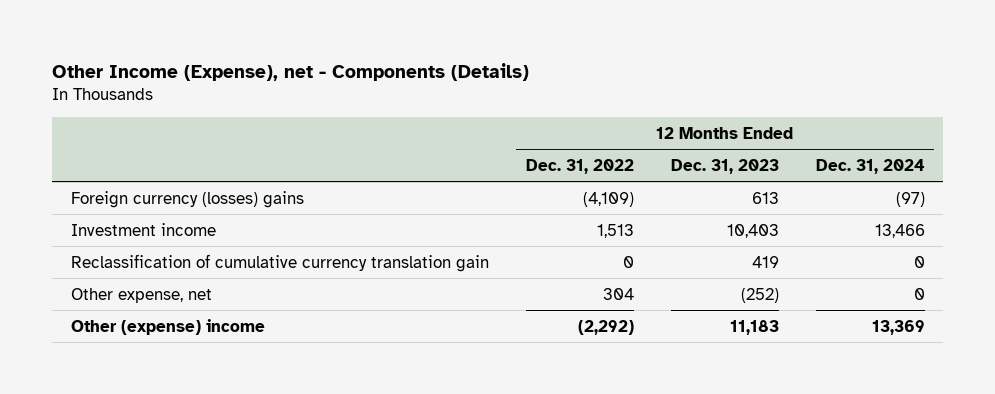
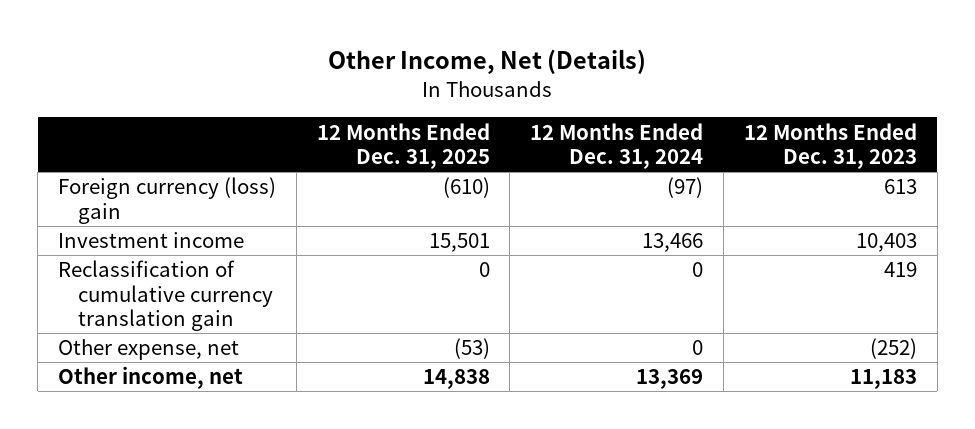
[52,62,530,81] Other Income (Expense), net - Components (Details) -> [328,49,647,75] Other Income, Net (Details)
[525,158,634,174] Dec. 31, 2022 -> none
none -> [316,122,490,170] 12 Months Ended Dec. 31, 2025
[70,190,304,208] Foreign currency (losses) gains -> [57,177,276,224] Foreign currency (loss) gain
[70,318,265,335] Other (expense) income -> [57,366,243,390] Other income, net

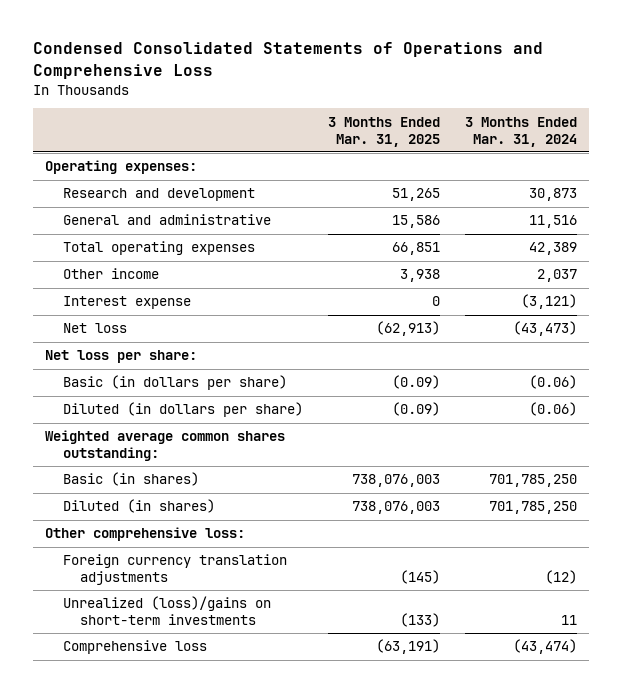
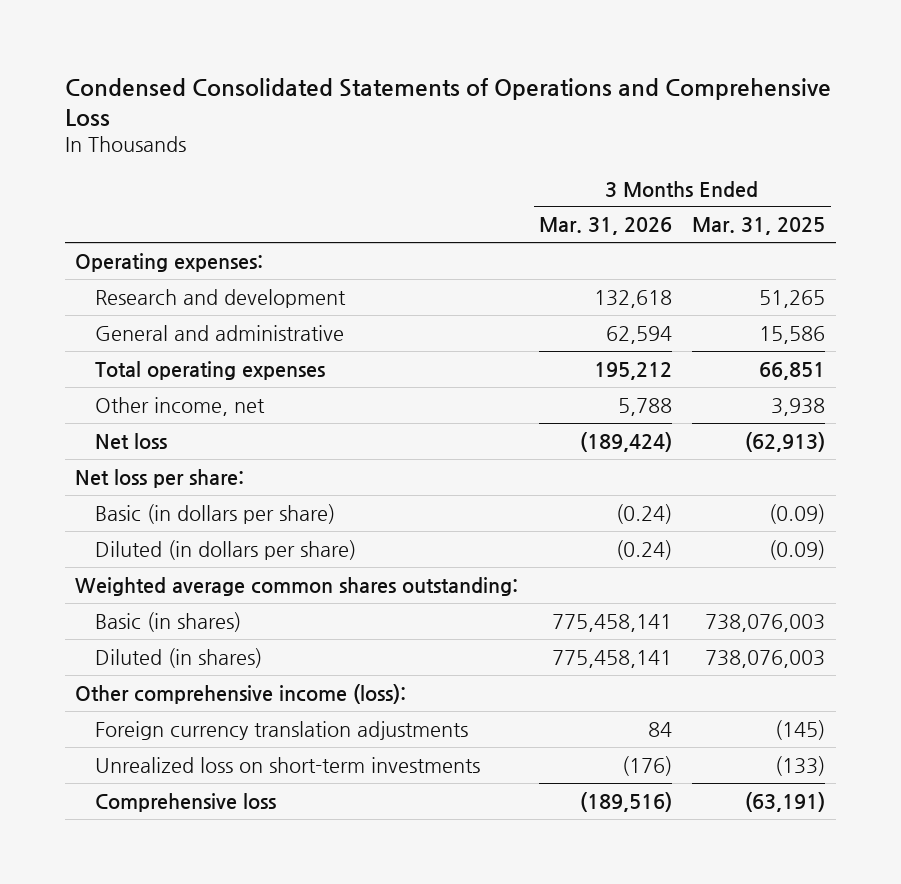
[464,116,577,147] 3 Months Ended Mar. 31, 2024 -> none
none -> [538,217,672,236] Mar. 31, 2026
[62,296,191,310] Interest expense -> none
[62,268,159,280] Other income -> [94,396,265,416] Other income, net
[45,527,246,542] Other comprehensive loss: -> [75,683,407,704] Other comprehensive income (loss):
[62,596,271,626] Unrealized (loss)/gains on short-term investments -> [94,756,480,773] Unrealized loss on short-term investments

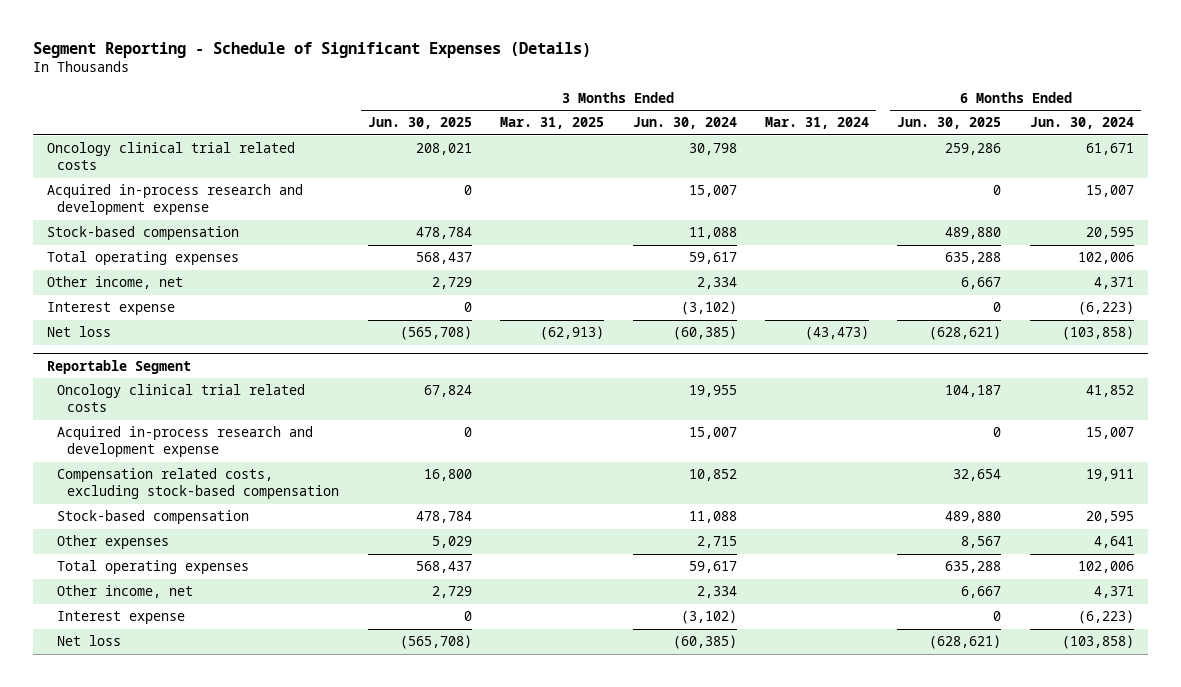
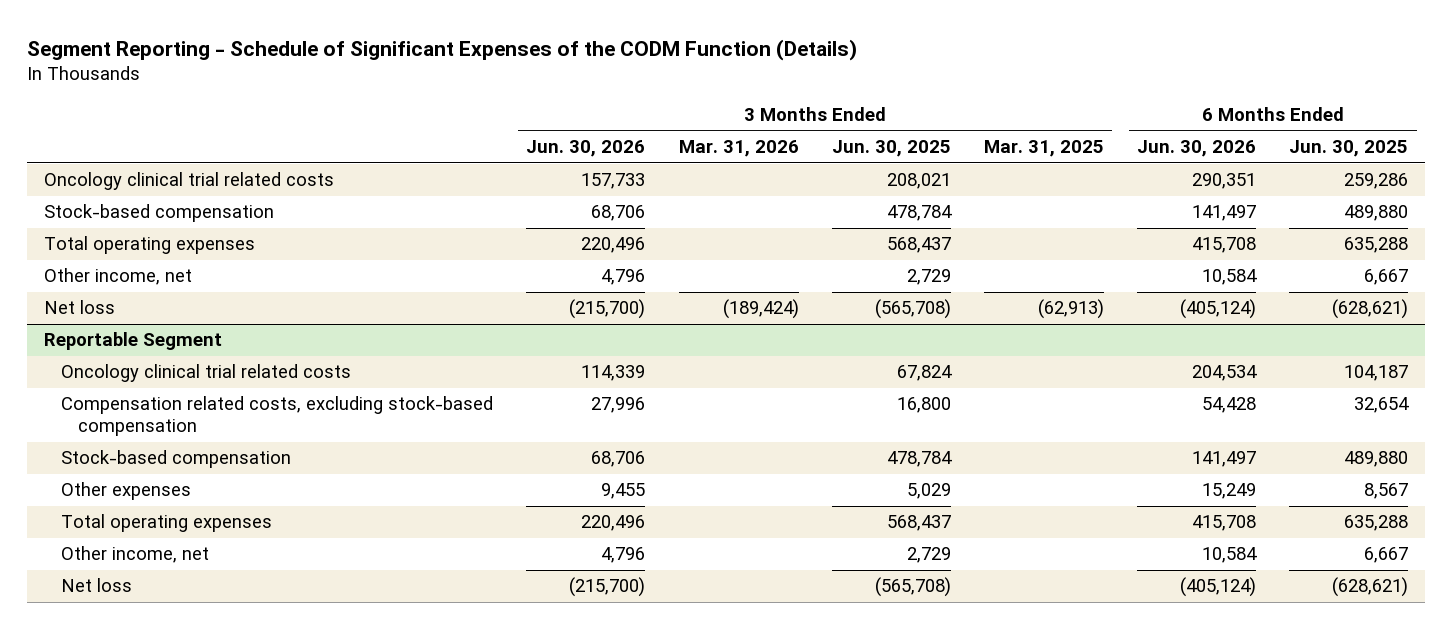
[32,41,591,58] Segment Reporting - Schedule of Significant Expenses (Details) -> [27,38,858,61] Segment Reporting - Schedule of Significant Expenses of the CODM Function (Details)
[632,117,737,130] Jun. 30, 2024 -> none
[764,117,869,130] Mar. 31, 2024 -> none
[1029,117,1134,130] Jun. 30, 2024 -> none
none -> [526,140,646,158] Jun. 30, 2026
none -> [678,140,799,158] Mar. 31, 2026
none -> [1137,140,1257,158] Jun. 30, 2026
[47,184,304,216] Acquired in-process research and development expense -> none
[47,302,176,316] Interest expense -> none
[57,426,314,458] Acquired in-process research and development expense -> none
[57,611,186,625] Interest expense -> none

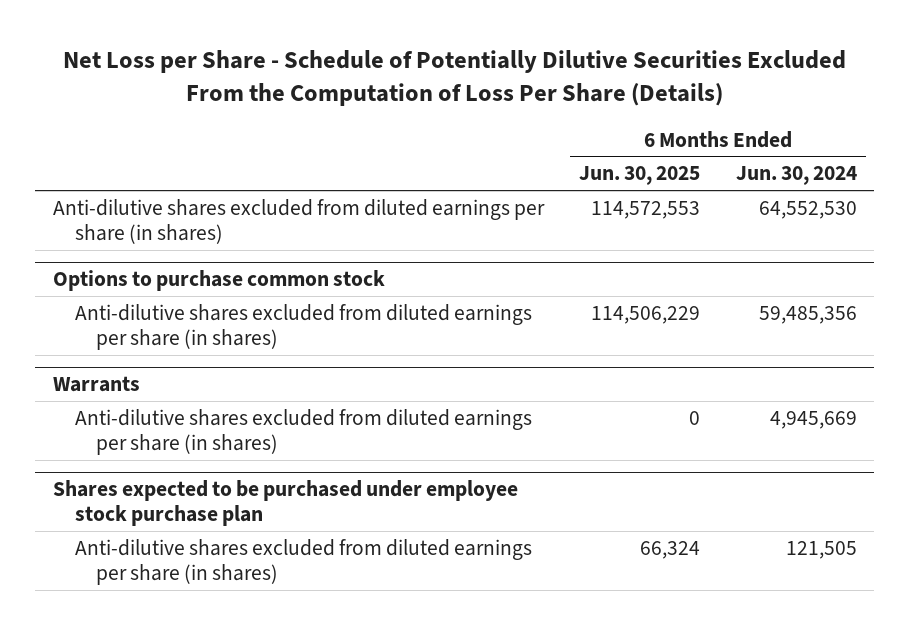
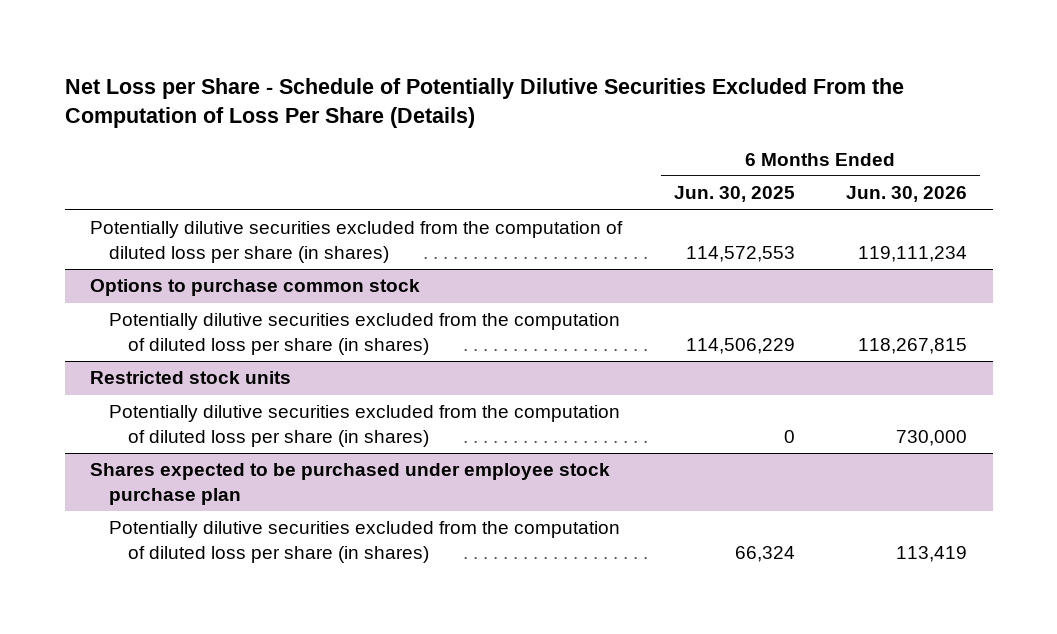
[735,166,857,186] Jun. 30, 2024 -> none
none -> [846,186,968,203] Jun. 30, 2026
[52,198,545,244] Anti-dilutive shares excluded from diluted earnings per share (in shares) -> [90,221,624,263] Potentially dilutive securities excluded from the computation of diluted loss per share (in shares)
[52,376,140,393] Warrants -> none
[74,303,532,350] Anti-dilutive shares excluded from diluted earnings per share (in shares) -> [109,313,621,355] Potentially dilutive securities excluded from the computation of diluted loss per share (in shares)
none -> [90,371,292,385] Restricted stock units
[74,408,532,455] Anti-dilutive shares excluded from diluted earnings per share (in shares) -> [109,405,621,447] Potentially dilutive securities excluded from the computation of diluted loss per share (in shares)
[74,538,532,585] Anti-dilutive shares excluded from diluted earnings per share (in shares) -> [109,521,621,563] Potentially dilutive securities excluded from the computation of diluted loss per share (in shares)

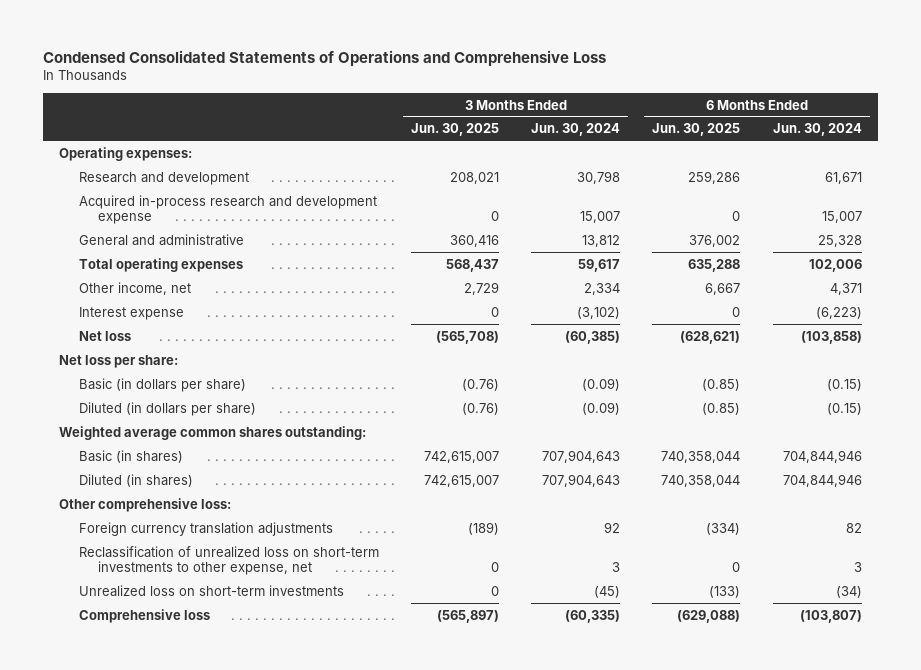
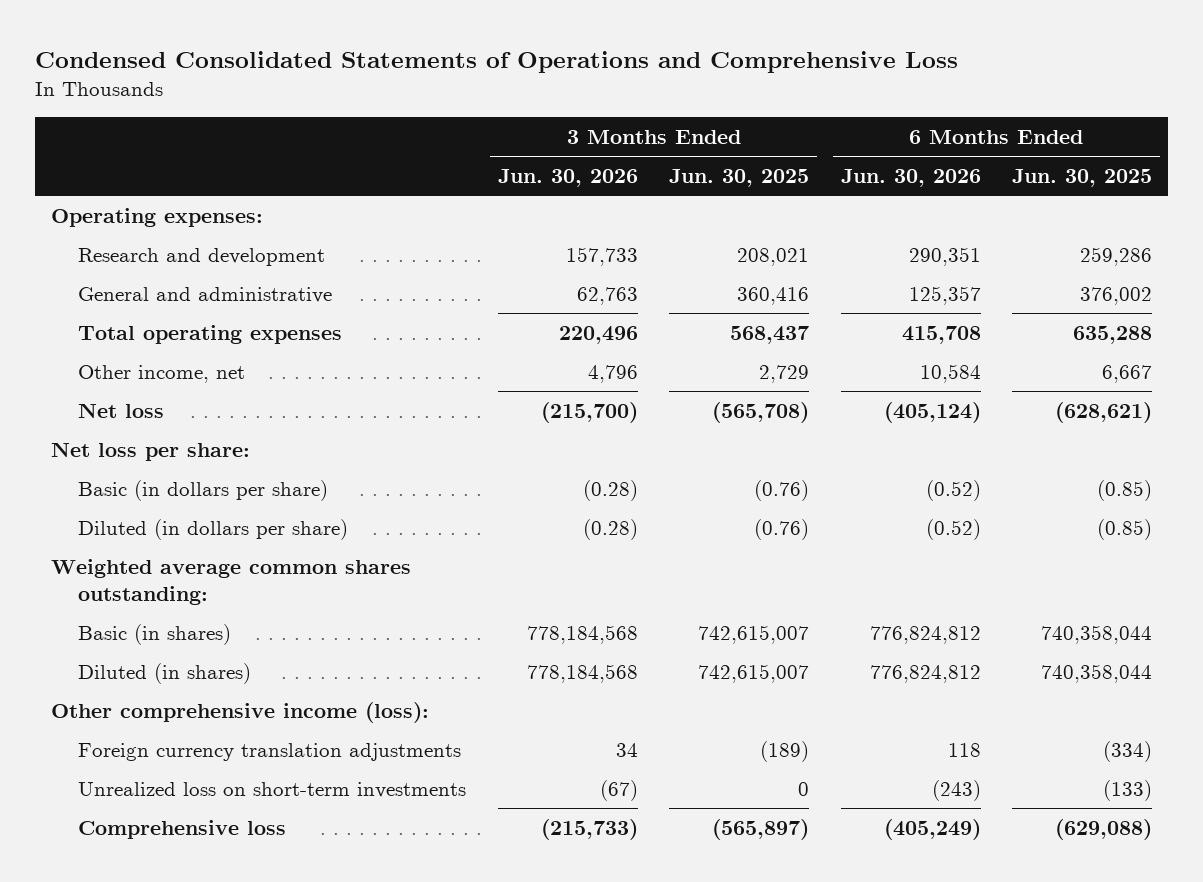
[531,123,621,137] Jun. 30, 2024 -> none
[772,123,862,137] Jun. 30, 2024 -> none
none -> [497,169,638,188] Jun. 30, 2026
none -> [840,169,981,188] Jun. 30, 2026
[78,194,377,224] Acquired in-process research and development expense -> none
[78,306,184,320] Interest expense -> none
[58,497,231,512] Other comprehensive loss: -> [51,701,430,723] Other comprehensive income (loss):
[78,545,379,575] Reclassification of unrealized loss on short-term investments to other expense, net -> none

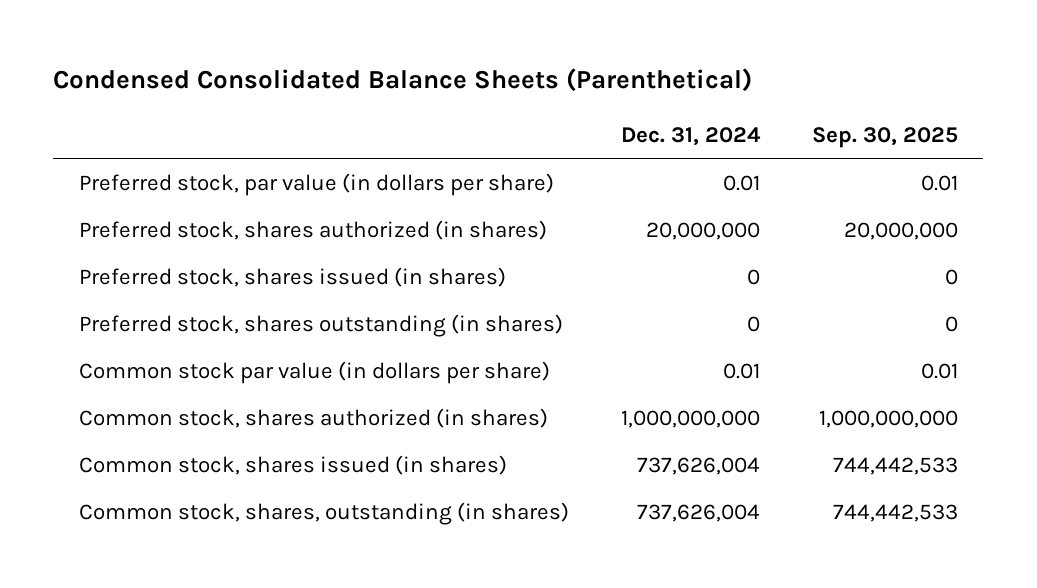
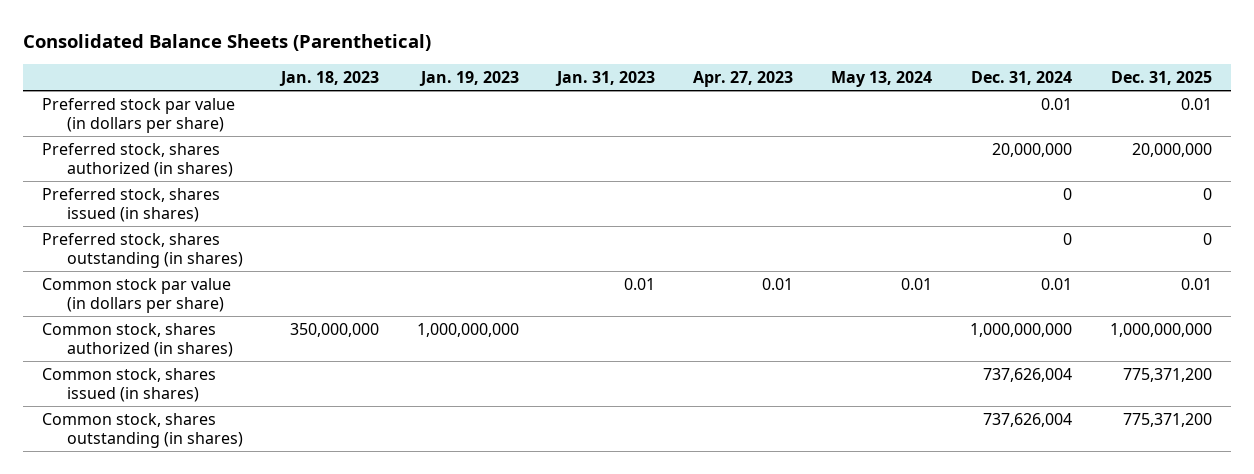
[53,68,753,93] Condensed Consolidated Balance Sheets (Parenthetical) -> [23,34,432,52] Consolidated Balance Sheets (Parenthetical)
[811,126,958,148] Sep. 30, 2025 -> none
none -> [279,71,380,87] Jan. 18, 2023
none -> [419,71,520,87] Jan. 19, 2023
none -> [554,71,655,87] Jan. 31, 2023
none -> [692,71,793,88] Apr. 27, 2023
none -> [830,71,932,88] May 13, 2024
none -> [1110,71,1212,86] Dec. 31, 2025
[79,172,555,196] Preferred stock, par value (in dollars per share) -> [41,97,235,134] Preferred stock par value (in dollars per share)
[79,501,570,525] Common stock, shares, outstanding (in shares) -> [41,412,244,449] Common stock, shares outstanding (in shares)

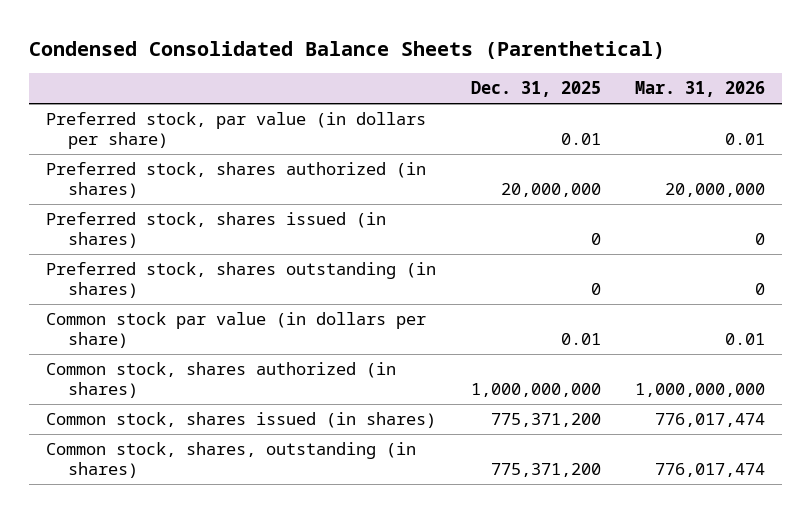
[23,34,432,52] Consolidated Balance Sheets (Parenthetical) -> [29,40,666,59] Condensed Consolidated Balance Sheets (Parenthetical)
[279,71,380,87] Jan. 18, 2023 -> none
[419,71,520,87] Jan. 19, 2023 -> none
[554,71,655,87] Jan. 31, 2023 -> none
[692,71,793,88] Apr. 27, 2023 -> none
[830,71,932,88] May 13, 2024 -> none
[970,71,1072,86] Dec. 31, 2024 -> none
none -> [634,81,765,98] Mar. 31, 2026
[41,97,235,134] Preferred stock par value (in dollars per share) -> [46,112,427,150] Preferred stock, par value (in dollars per share)
[41,412,244,449] Common stock, shares outstanding (in shares) -> [46,442,417,479] Common stock, shares, outstanding (in shares)

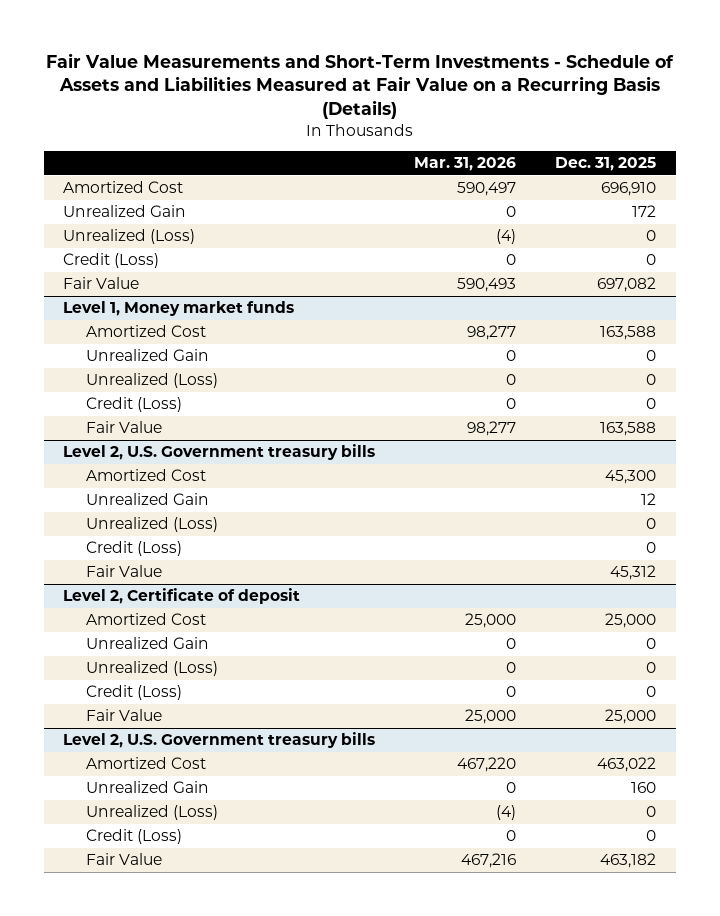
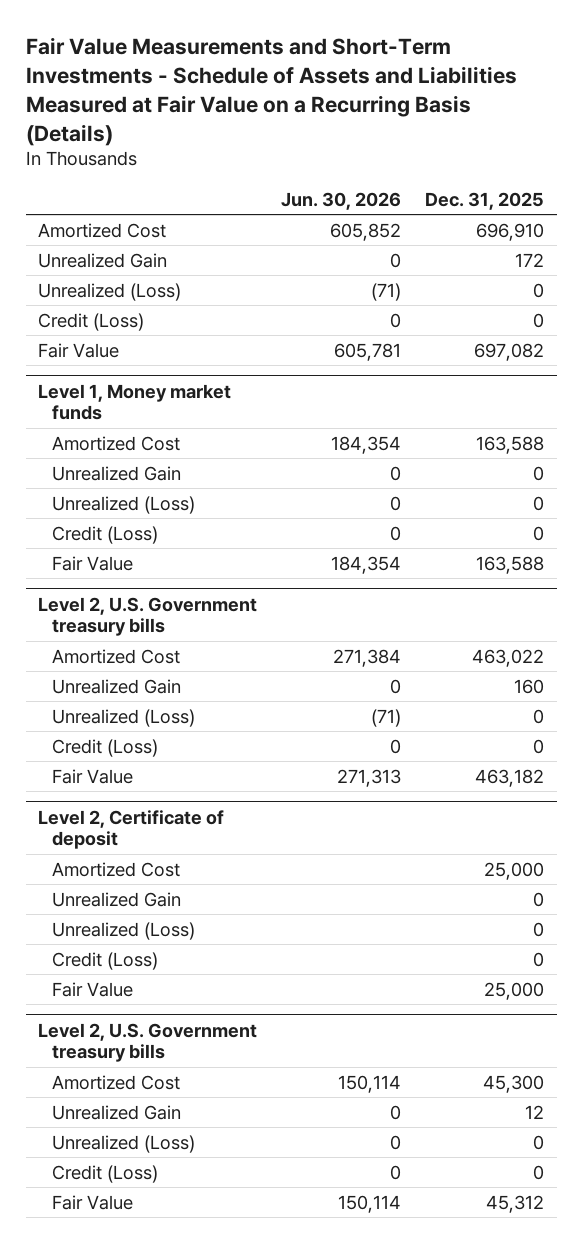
[414,157,517,172] Mar. 31, 2026 -> none
none -> [281,191,402,210] Jun. 30, 2026
[85,757,206,770] Amortized Cost -> [52,648,181,664] Amortized Cost
[85,781,209,794] Unrealized Gain -> [52,678,182,694] Unrealized Gain
[85,853,162,866] Fair Value -> [52,768,134,784] Fair Value
[85,469,206,482] Amortized Cost -> [52,1074,181,1090] Amortized Cost
[85,493,209,506] Unrealized Gain -> [52,1104,182,1120] Unrealized Gain
[85,565,162,578] Fair Value -> [52,1194,134,1210] Fair Value

